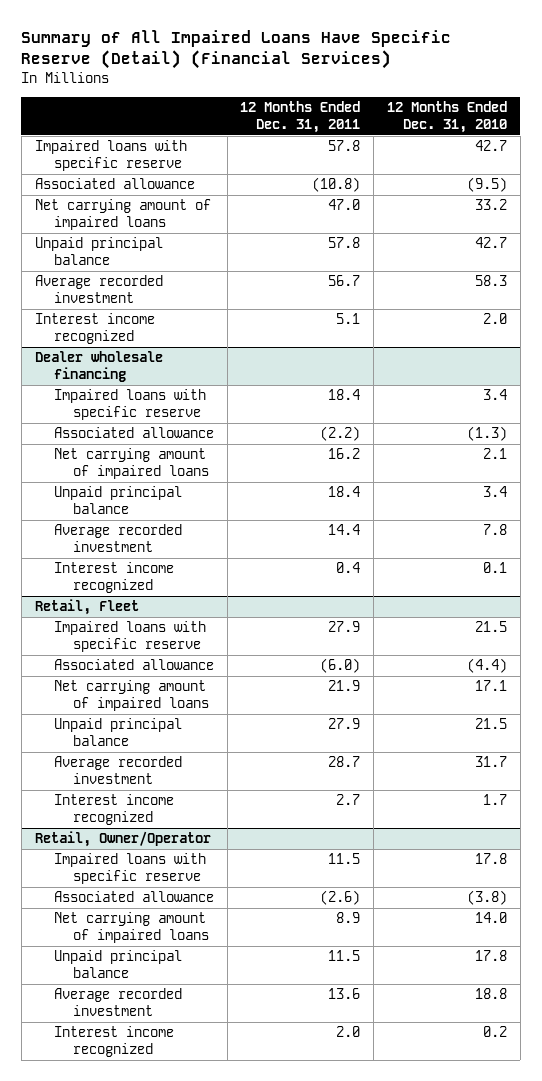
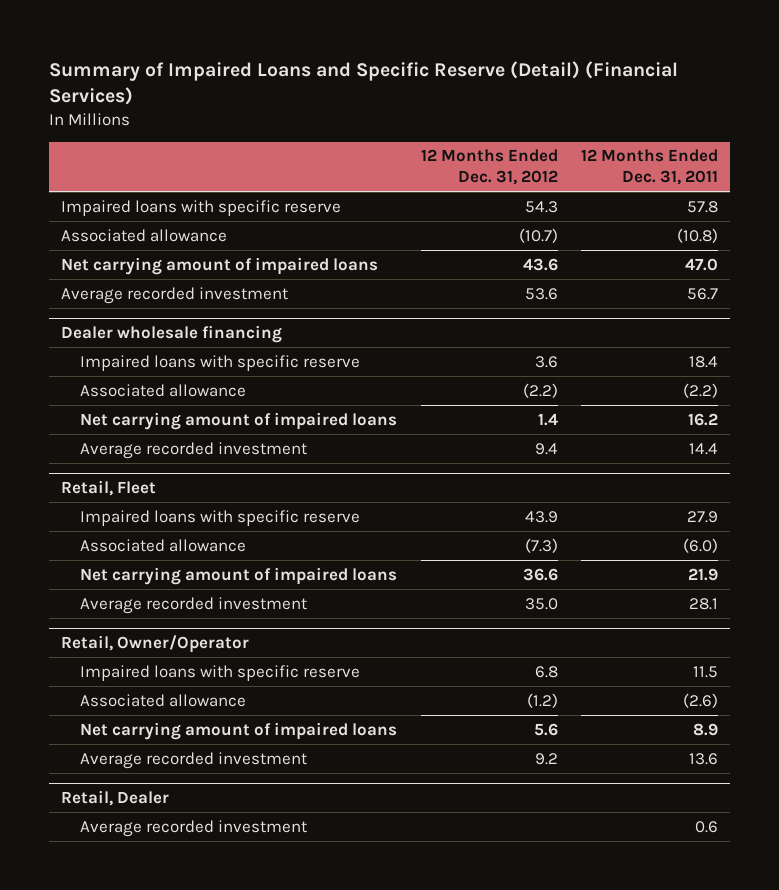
[21,29,452,70] Summary of All Impaired Loans Have Specific Reserve (Detail) (Financial Services) -> [49,60,679,105] Summary of Impaired Loans and Specific Reserve (Detail) (Financial Services)
[387,101,508,133] 12 Months Ended Dec. 31, 2010 -> none
none -> [420,149,558,186] 12 Months Ended Dec. 31, 2012
[34,237,163,266] Unpaid principal balance -> none
[34,313,155,345] Interest income recognized -> none
[53,486,182,515] Unpaid principal balance -> none
[53,562,174,594] Interest income recognized -> none
[53,718,182,747] Unpaid principal balance -> none
[53,794,174,826] Interest income recognized -> none
[328,756,361,768] 28.7 -> [689,597,719,610] 28.1
[53,950,182,979] Unpaid principal balance -> none
[53,1026,174,1058] Interest income recognized -> none
none -> [60,790,169,807] Retail, Dealer
none -> [80,819,308,837] Average recorded investment

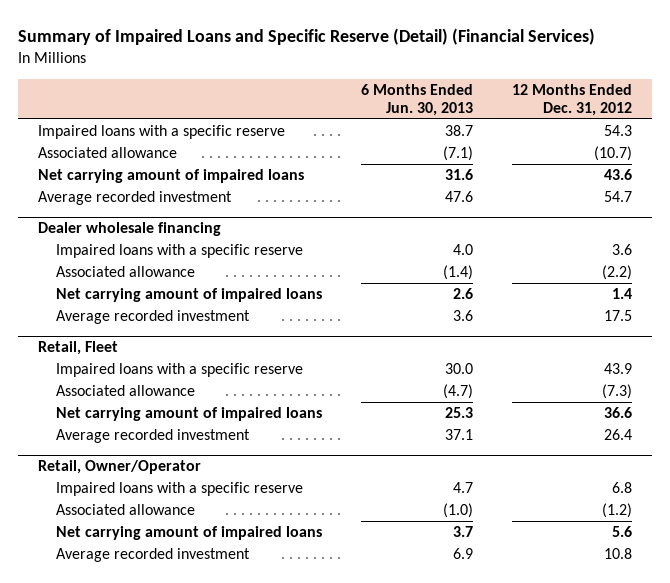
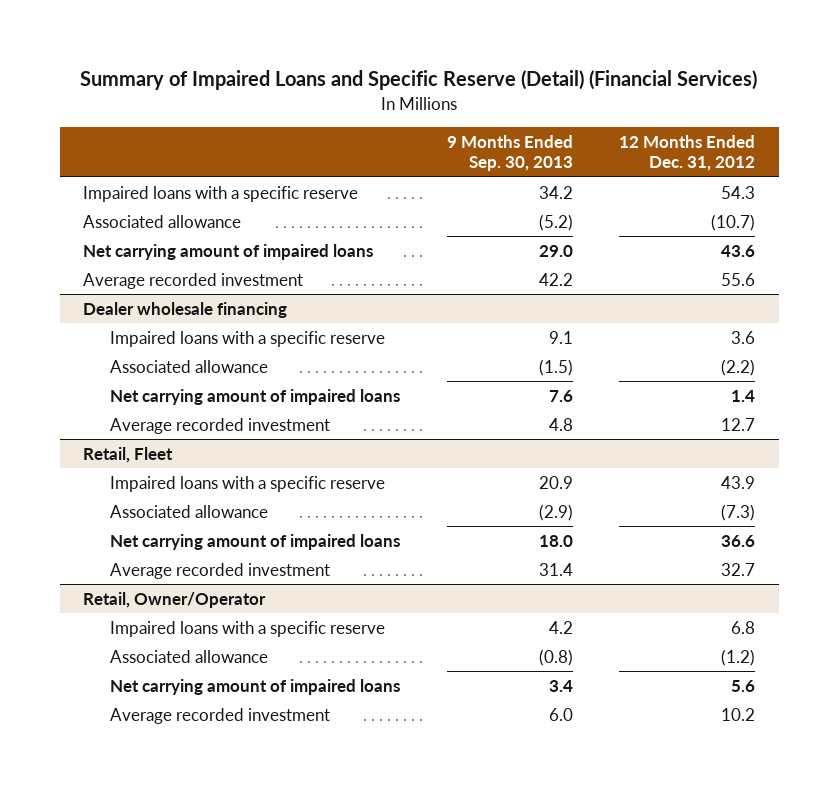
[360,83,473,116] 6 Months Ended Jun. 30, 2013 -> none
none -> [446,134,573,172] 9 Months Ended Sep. 30, 2013
[604,191,633,203] 54.7 -> [721,272,756,286] 55.6
[604,310,633,322] 17.5 -> [721,417,756,431] 12.7
[604,429,633,441] 26.4 -> [721,562,756,576] 32.7
[604,548,633,560] 10.8 -> [721,707,756,721] 10.2

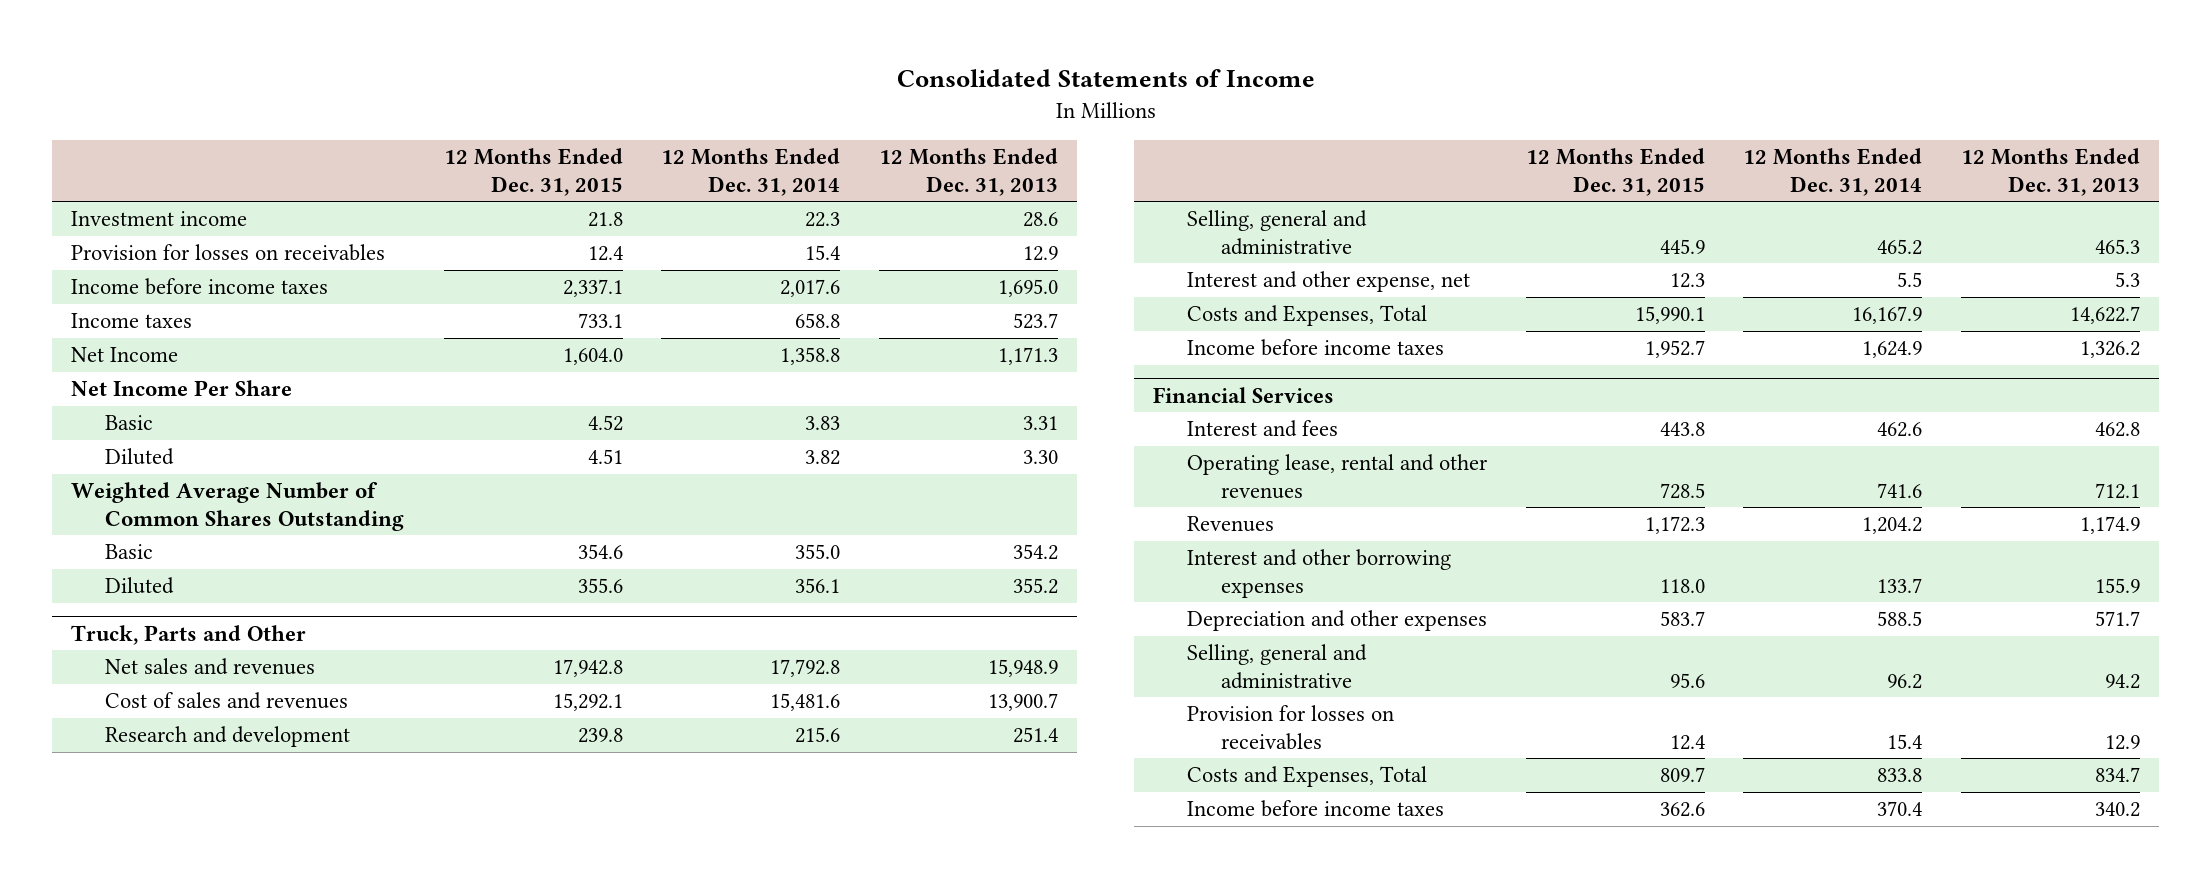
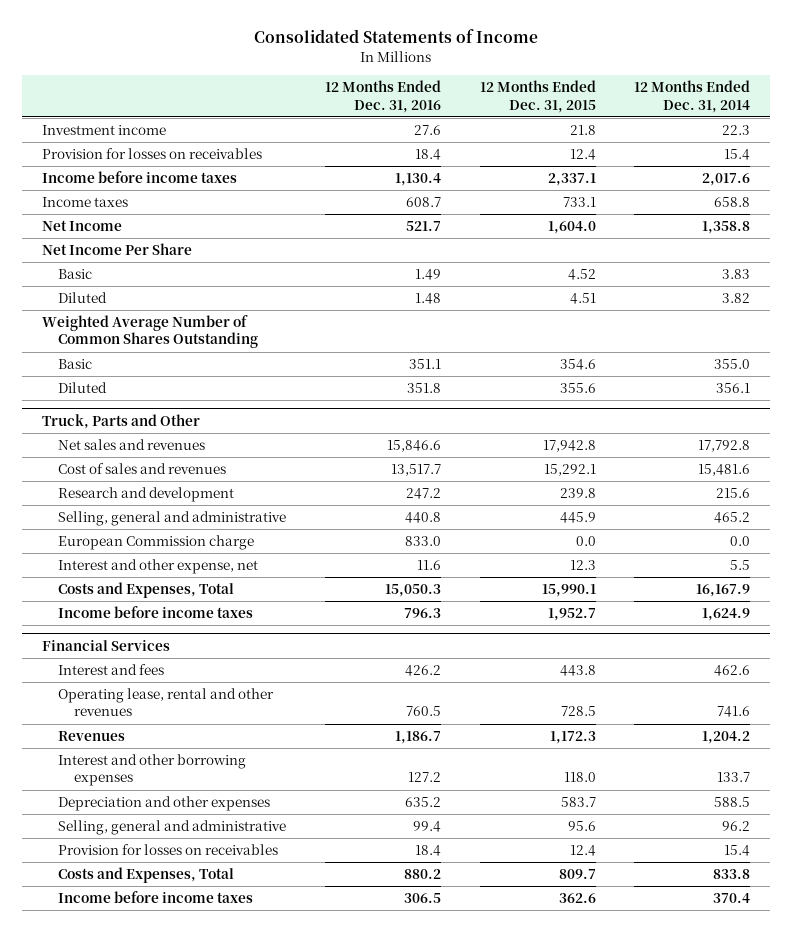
[878,148,1058,196] 12 Months Ended Dec. 31, 2013 -> none
none -> [324,80,441,113] 12 Months Ended Dec. 31, 2016
none -> [58,535,255,551] European Commission charge

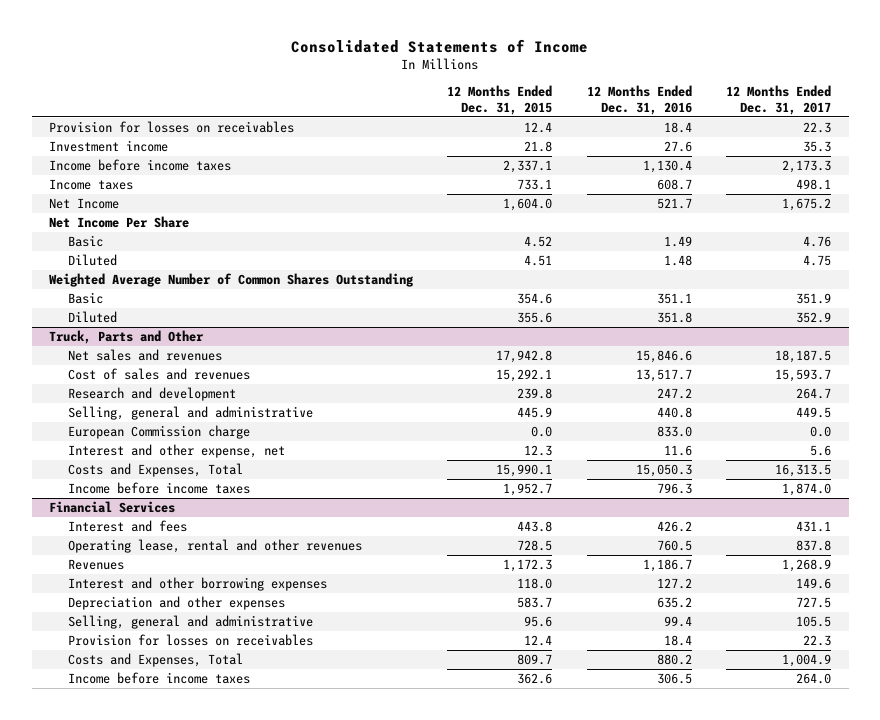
[634,80,751,113] 12 Months Ended Dec. 31, 2014 -> none
none -> [726,85,832,115] 12 Months Ended Dec. 31, 2017
[41,125,166,136] Investment income -> [48,140,168,153] Investment income

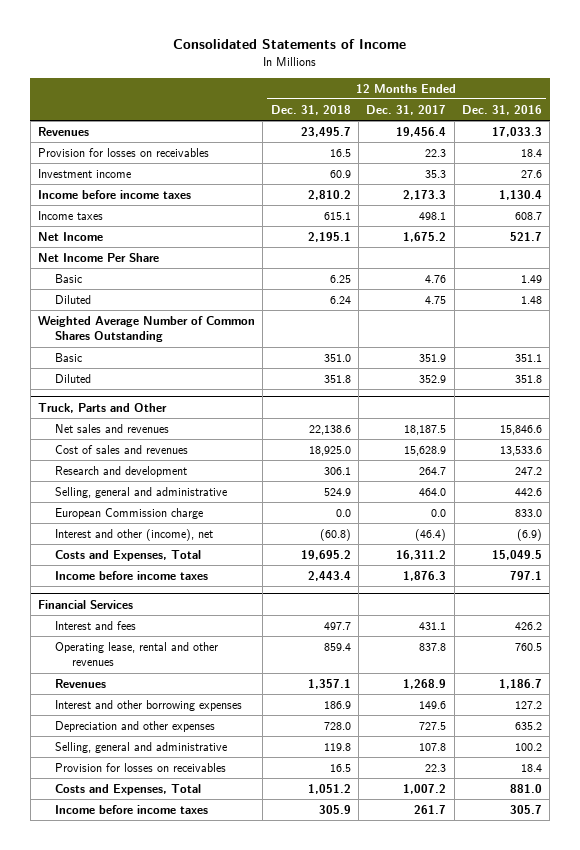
[447,85,553,115] 12 Months Ended Dec. 31, 2015 -> none
none -> [270,104,351,115] Dec. 31, 2018
none -> [38,126,90,136] Revenues
[635,369,692,383] 13,517.7 -> [500,445,543,456] 13,533.6
[775,369,832,383] 15,593.7 -> [404,445,447,456] 15,628.9
[656,407,692,419] 440.8 -> [515,487,543,496] 442.6
[796,407,832,419] 449.5 -> [419,487,447,496] 464.0
[68,444,286,459] Interest and other expense, net -> [55,528,214,541] Interest and other (income), net
[663,445,692,457] 11.6 -> [517,528,543,541] (6.9)
[810,445,832,457] 5.6 -> [415,528,447,541] (46.4)
[635,464,692,478] 15,050.3 -> [492,549,543,560] 15,049.5
[775,464,832,478] 16,313.5 -> [396,549,447,560] 16,311.2
[656,483,692,495] 796.3 -> [510,570,543,580] 797.1
[782,483,832,497] 1,874.0 -> [403,570,447,581] 1,876.3
[663,616,692,628] 99.4 -> [515,742,543,751] 100.2
[796,616,832,628] 105.5 -> [419,742,447,751] 107.8
[656,654,692,666] 880.2 -> [510,783,543,793] 881.0
[782,654,832,668] 1,004.9 -> [403,783,447,794] 1,007.2
[656,673,692,685] 306.5 -> [510,804,543,814] 305.7
[796,673,832,685] 264.0 -> [414,804,447,814] 261.7

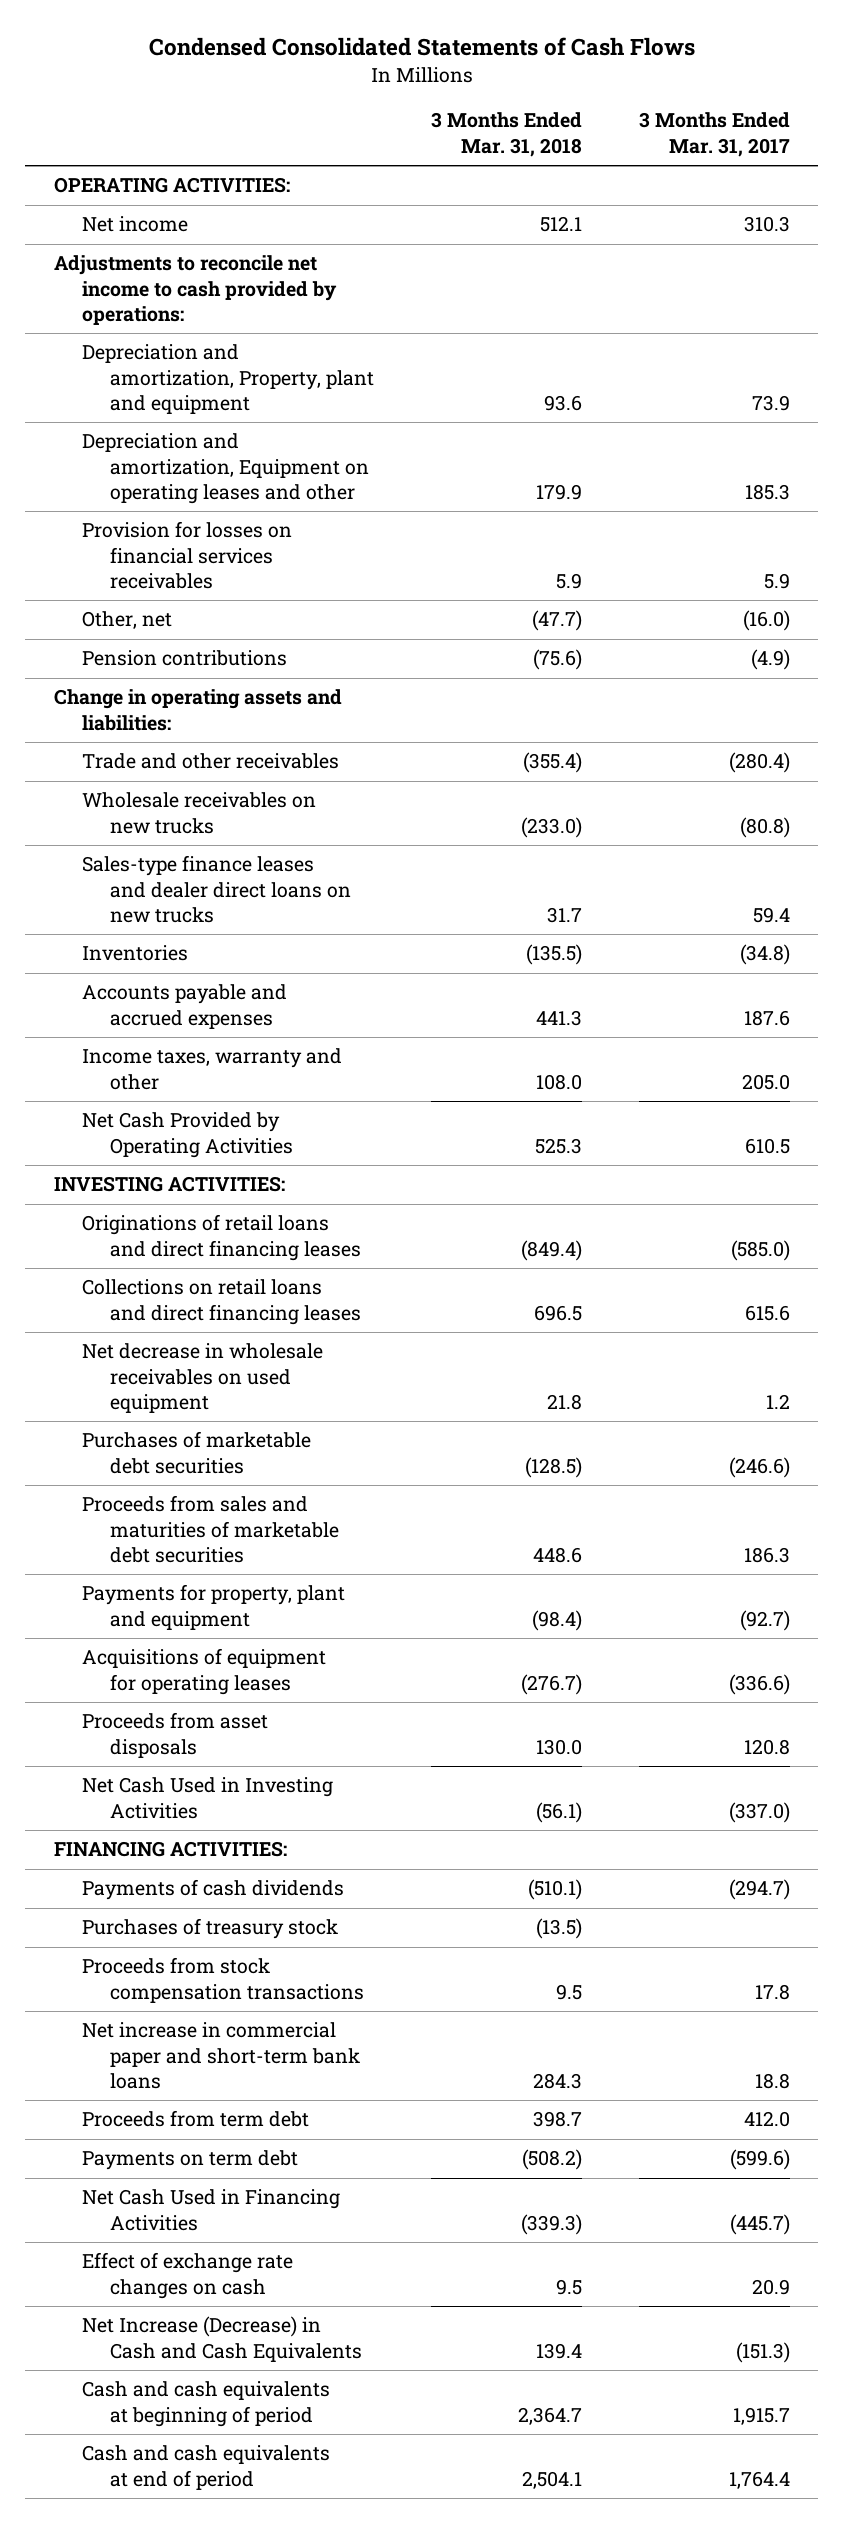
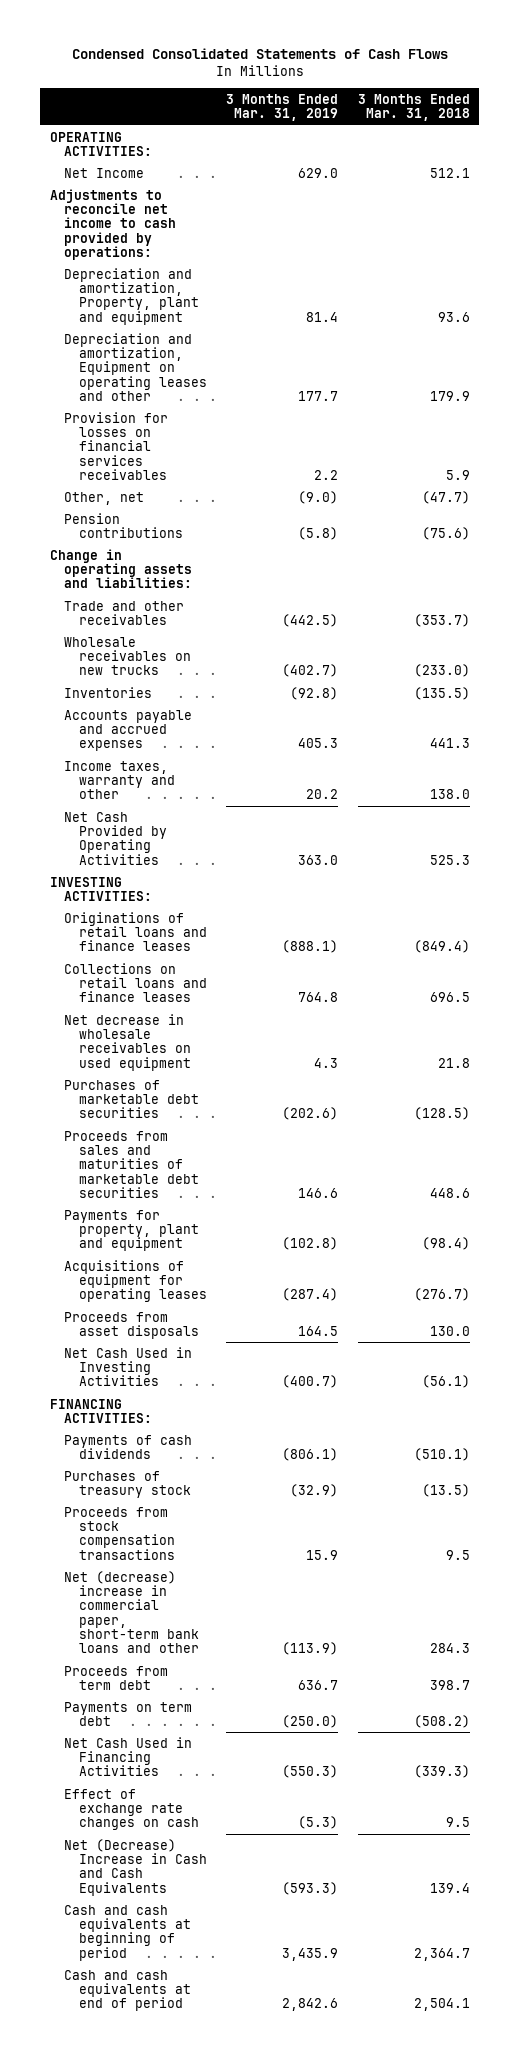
[638,112,790,157] 3 Months Ended Mar. 31, 2017 -> none
none -> [226,93,339,122] 3 Months Ended Mar. 31, 2019
[81,216,188,233] Net income -> [64,167,145,178] Net Income
[522,752,582,774] (355.4) -> [413,613,470,627] (353.7)
[81,855,351,923] Sales-type finance leases and dealer direct loans on new trucks -> none
[535,1073,582,1090] 108.0 -> [429,789,470,800] 138.0
[81,1214,361,1261] Originations of retail loans and direct financing leases -> [64,911,208,952] Originations of retail loans and finance leases
[81,1279,361,1325] Collections on retail loans and direct financing leases -> [64,962,208,1003] Collections on retail loans and finance leases
[81,2022,360,2089] Net increase in commercial paper and short-term bank loans -> [64,1570,200,1654] Net (decrease) increase in commercial paper, short-term bank loans and other
[81,2316,362,2362] Net Increase (Decrease) in Cash and Cash Equivalents -> [64,1838,208,1896] Net (Decrease) Increase in Cash and Cash Equivalents

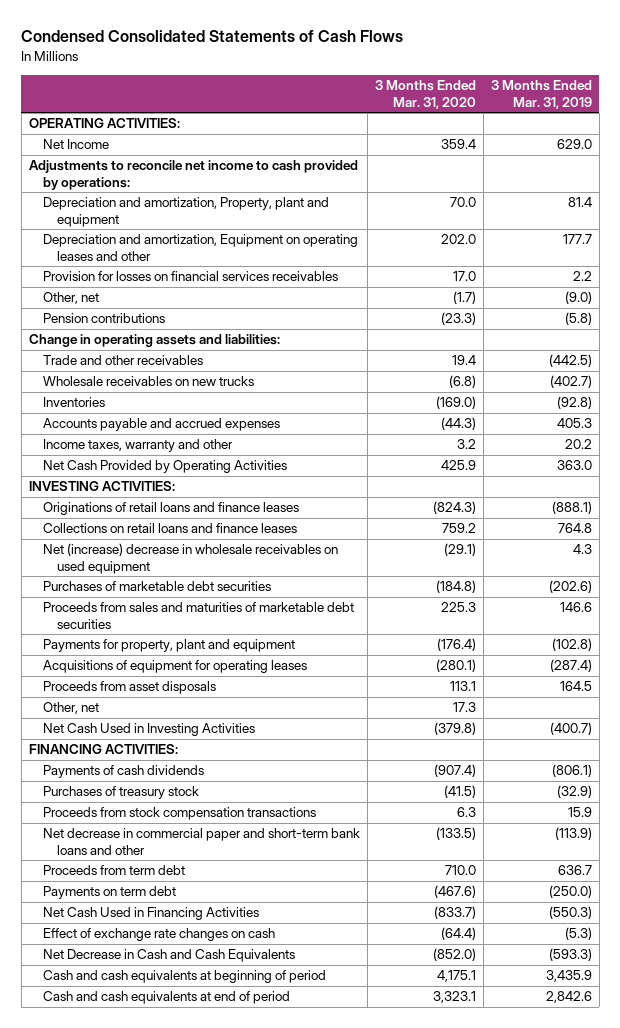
[357,93,470,122] 3 Months Ended Mar. 31, 2018 -> none
none -> [374,79,476,109] 3 Months Ended Mar. 31, 2020
[64,1013,192,1071] Net decrease in wholesale receivables on used equipment -> [42,543,338,575] Net (increase) decrease in wholesale receivables on used equipment
none -> [42,702,99,715] Other, net
[64,1570,200,1654] Net (decrease) increase in commercial paper, short-term bank loans and other -> [42,828,360,856] Net decrease in commercial paper and short-term bank loans and other
[64,1838,208,1896] Net (Decrease) Increase in Cash and Cash Equivalents -> [42,949,295,963] Net Decrease in Cash and Cash Equivalents

